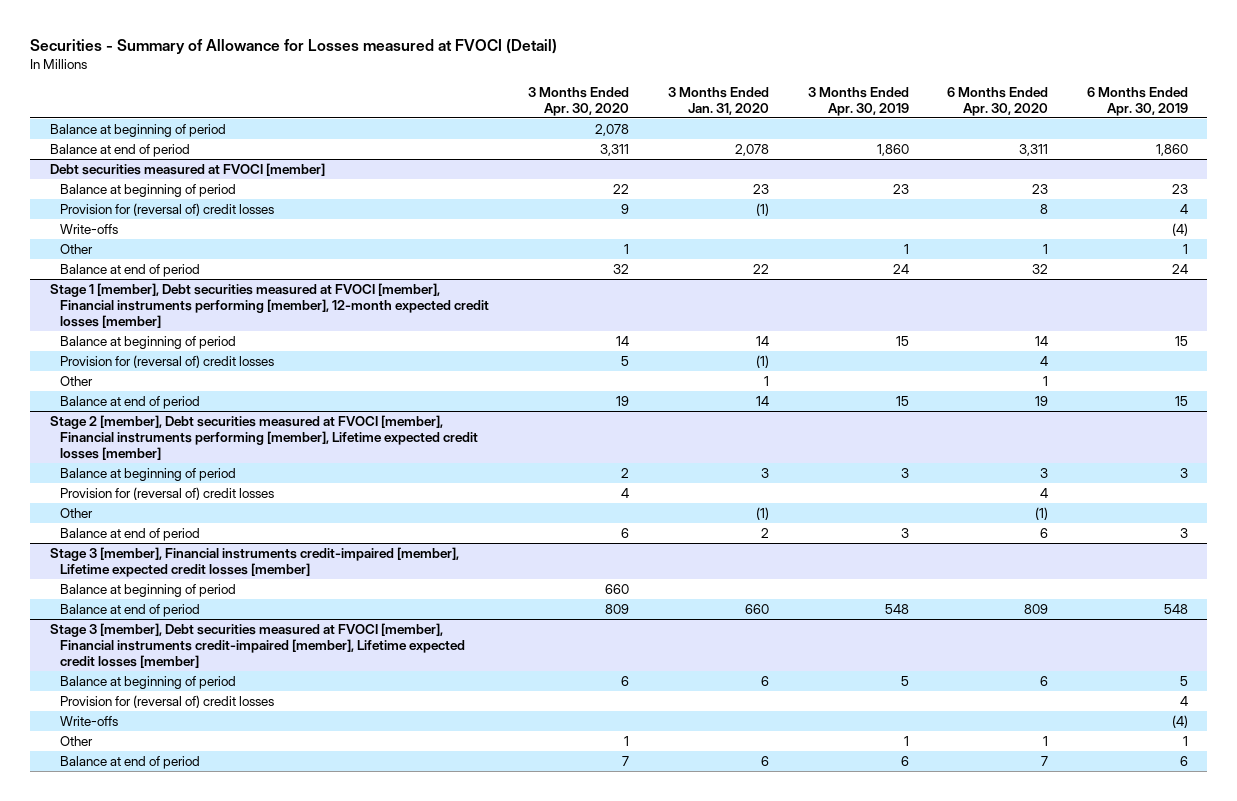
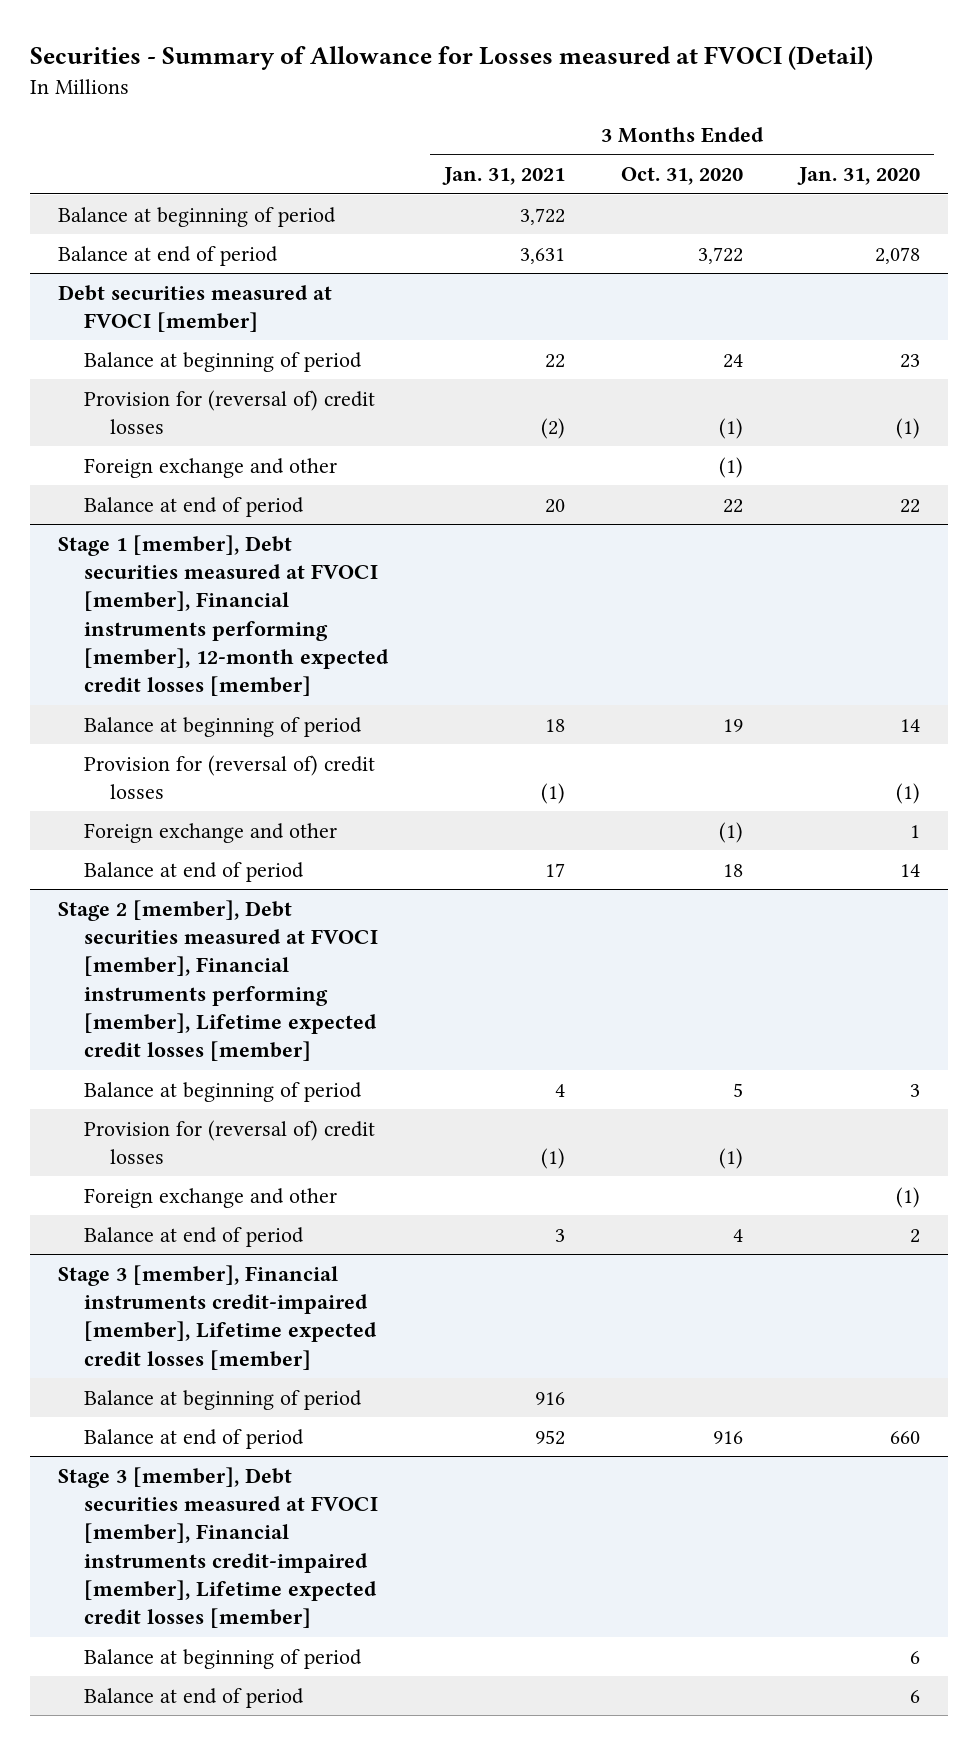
[528,87,630,117] 3 Months Ended Apr. 30, 2020 -> none
[807,87,909,117] 3 Months Ended Apr. 30, 2019 -> none
[947,87,1049,117] 6 Months Ended Apr. 30, 2020 -> none
[1086,87,1188,117] 6 Months Ended Apr. 30, 2019 -> none
none -> [441,167,565,186] Jan. 31, 2021
none -> [620,167,743,186] Oct. 31, 2020
[60,223,119,234] Write-offs -> none
[60,243,94,254] Other -> [83,457,337,478] Foreign exchange and other
[60,375,94,386] Other -> [83,822,337,843] Foreign exchange and other
[60,507,94,518] Other -> [83,1187,337,1208] Foreign exchange and other
[60,694,275,708] Provision for (reversal of) credit losses -> none
[60,715,119,726] Write-offs -> none
[60,735,94,746] Other -> none

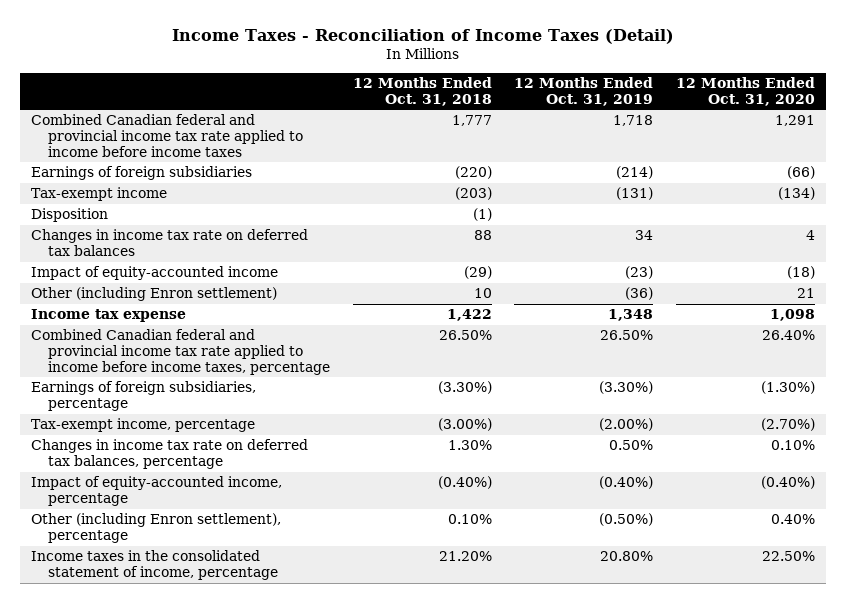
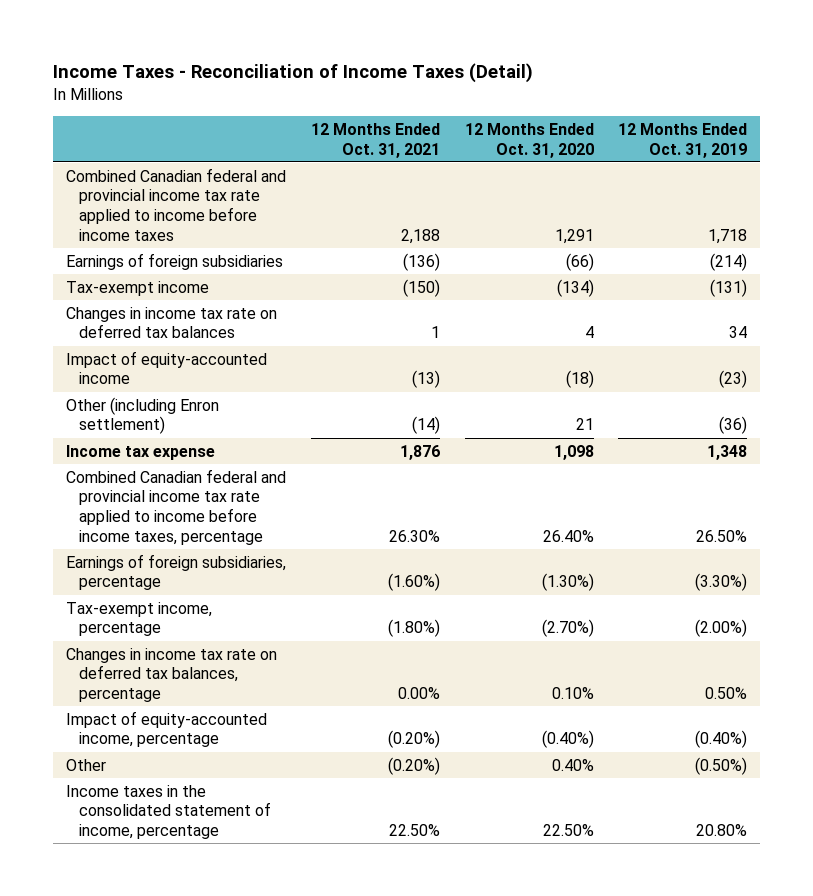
[352,77,492,106] 12 Months Ended Oct. 31, 2018 -> none
none -> [310,122,440,158] 12 Months Ended Oct. 31, 2021
[31,208,109,223] Disposition -> none
[31,513,282,544] Other (including Enron settlement), percentage -> [65,758,106,771] Other

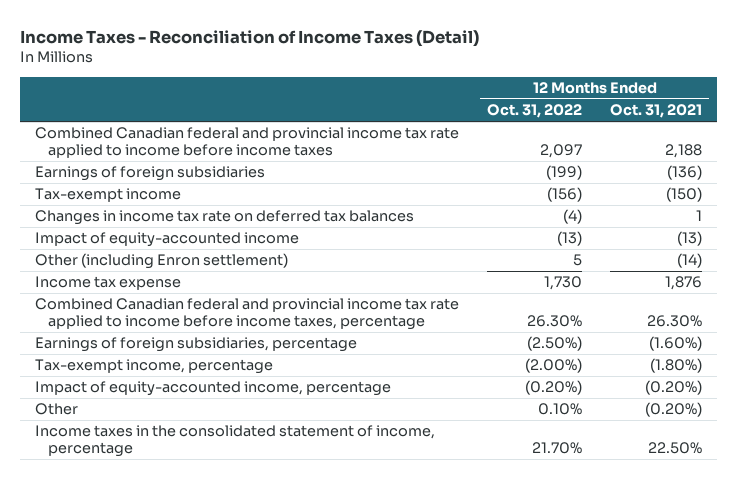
[464,122,594,158] 12 Months Ended Oct. 31, 2020 -> none
[618,122,748,158] 12 Months Ended Oct. 31, 2019 -> none
none -> [486,104,582,119] Oct. 31, 2022
[65,647,277,702] Changes in income tax rate on deferred tax balances, percentage -> none

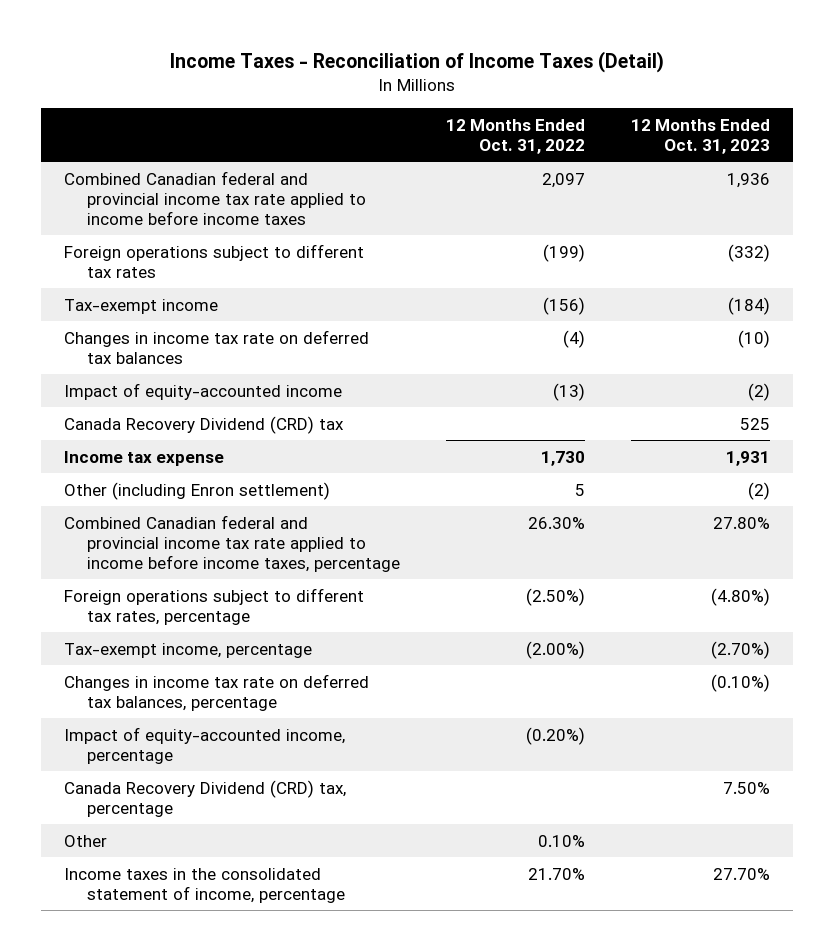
[610,104,703,119] Oct. 31, 2021 -> none
none -> [630,118,770,154] 12 Months Ended Oct. 31, 2023
[34,166,265,182] Earnings of foreign subsidiaries -> [63,243,364,278] Foreign operations subject to different tax rates
none -> [63,415,344,434] Canada Recovery Dividend (CRD) tax
[34,253,288,270] Other (including Enron settlement) -> [63,481,330,500] Other (including Enron settlement)
[34,337,357,353] Earnings of foreign subsidiaries, percentage -> [63,587,364,625] Foreign operations subject to different tax rates, percentage
none -> [63,673,369,711] Changes in income tax rate on deferred tax balances, percentage
none -> [63,779,346,817] Canada Recovery Dividend (CRD) tax, percentage

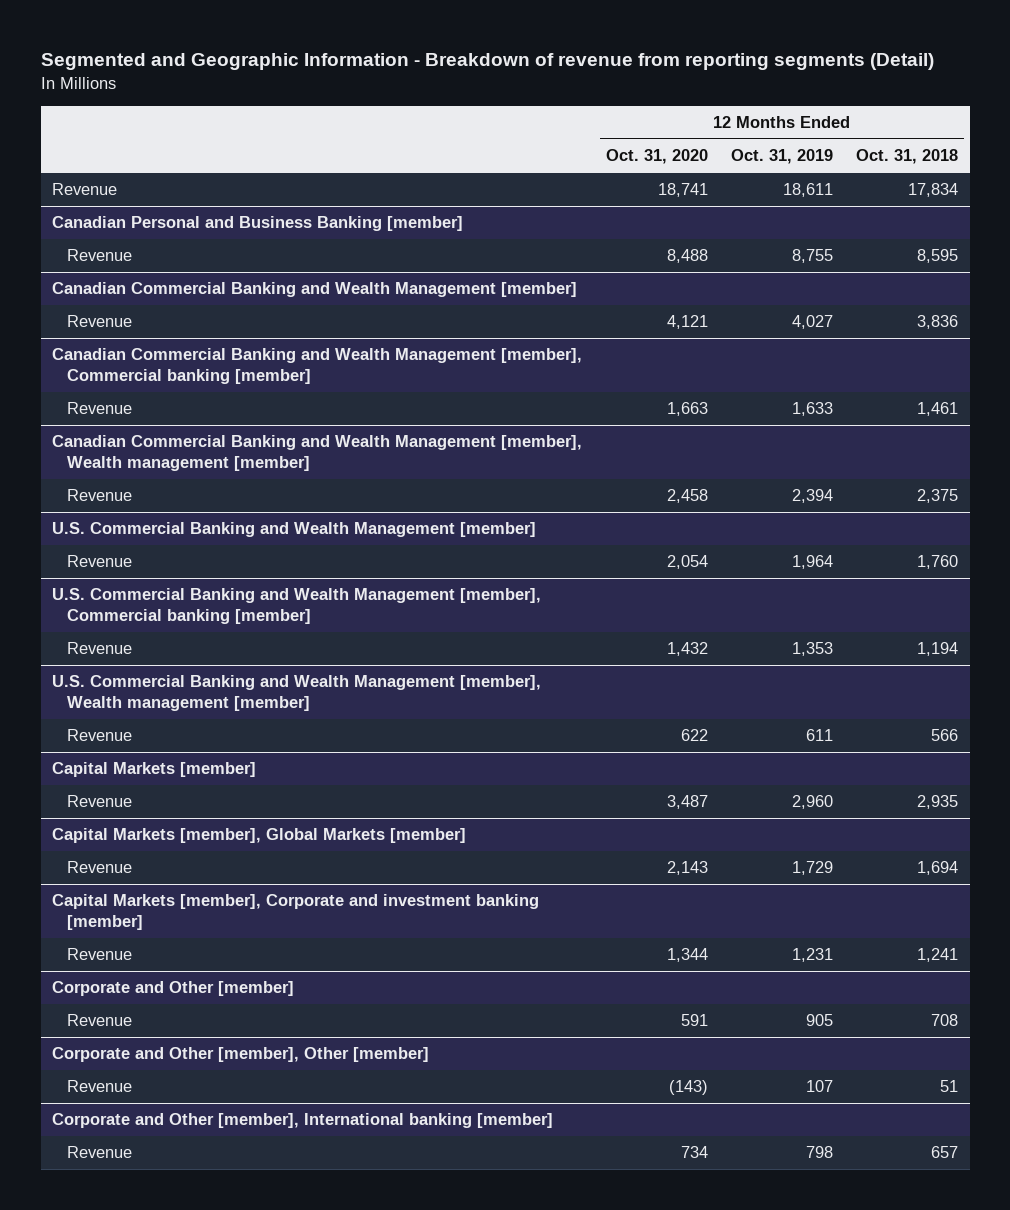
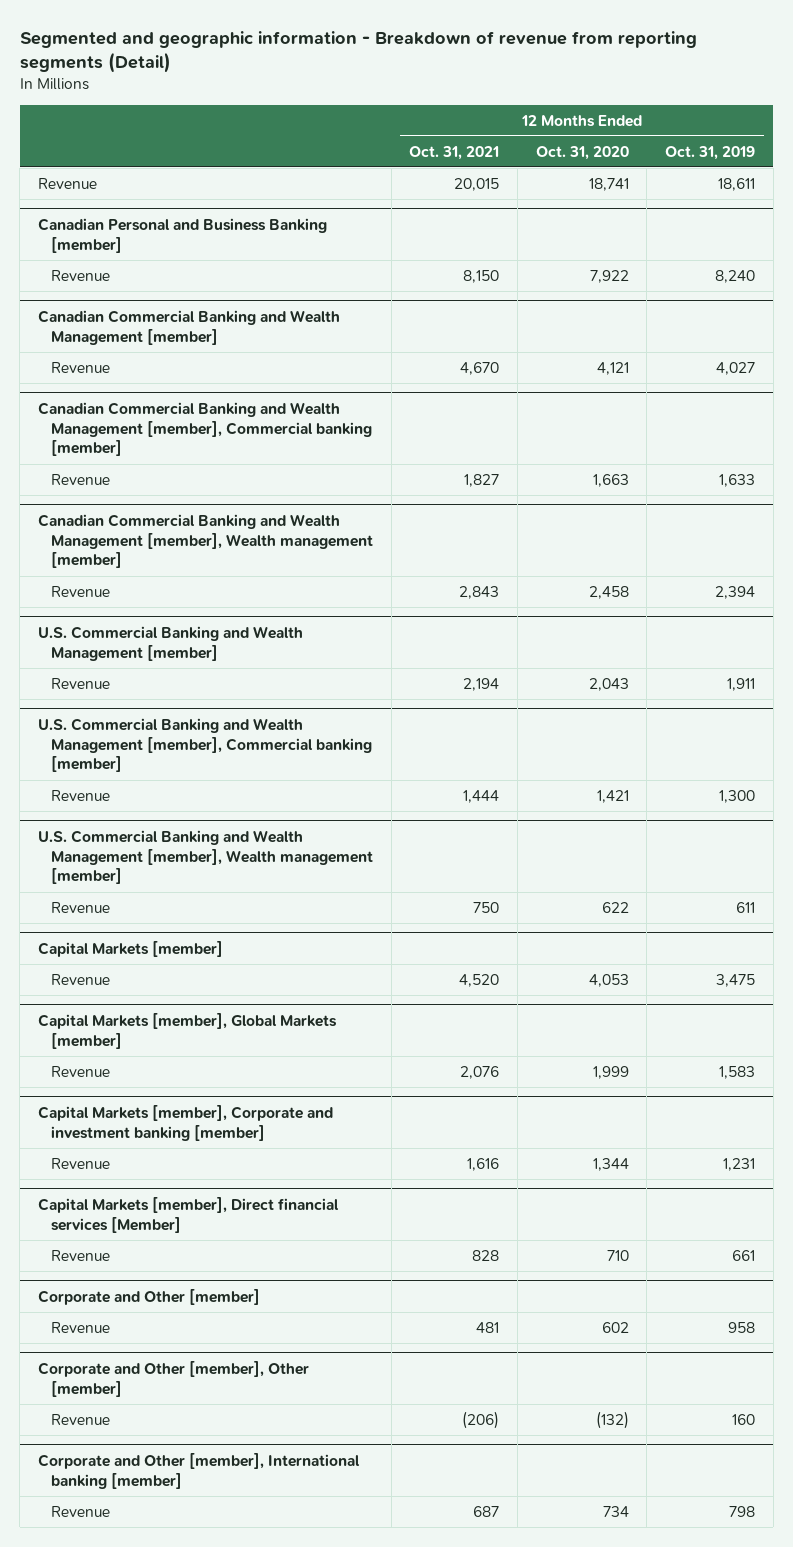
[40,53,934,71] Segmented and Geographic Information - Breakdown of revenue from reporting segments (Detail) -> [19,31,697,74] Segmented and geographic information - Breakdown of revenue from reporting segments (Detail)
[856,149,959,165] Oct. 31, 2018 -> none
none -> [409,145,500,160] Oct. 31, 2021
[666,249,708,264] 8,488 -> [589,269,629,283] 7,922
[791,249,833,264] 8,755 -> [715,269,756,283] 8,240
[666,555,708,570] 2,054 -> [588,677,629,691] 2,043
[791,555,833,570] 1,964 -> [727,677,756,691] 1,911
[666,642,708,657] 1,432 -> [596,789,629,803] 1,421
[791,642,833,657] 1,353 -> [719,789,756,803] 1,300
[666,795,708,810] 3,487 -> [588,973,629,987] 4,053
[791,795,833,810] 2,960 -> [716,973,756,987] 3,475
[666,861,708,876] 2,143 -> [592,1065,629,1079] 1,999
[791,861,833,876] 1,729 -> [719,1065,756,1079] 1,583
none -> [38,1196,340,1233] Capital Markets [member], Direct financial services [Member]
none -> [50,1249,110,1261] Revenue
[680,1014,708,1027] 591 -> [601,1321,629,1333] 602
[805,1014,833,1027] 905 -> [728,1321,756,1333] 958
[668,1080,708,1096] (143) -> [595,1410,629,1429] (132)
[805,1080,833,1093] 107 -> [732,1413,756,1425] 160

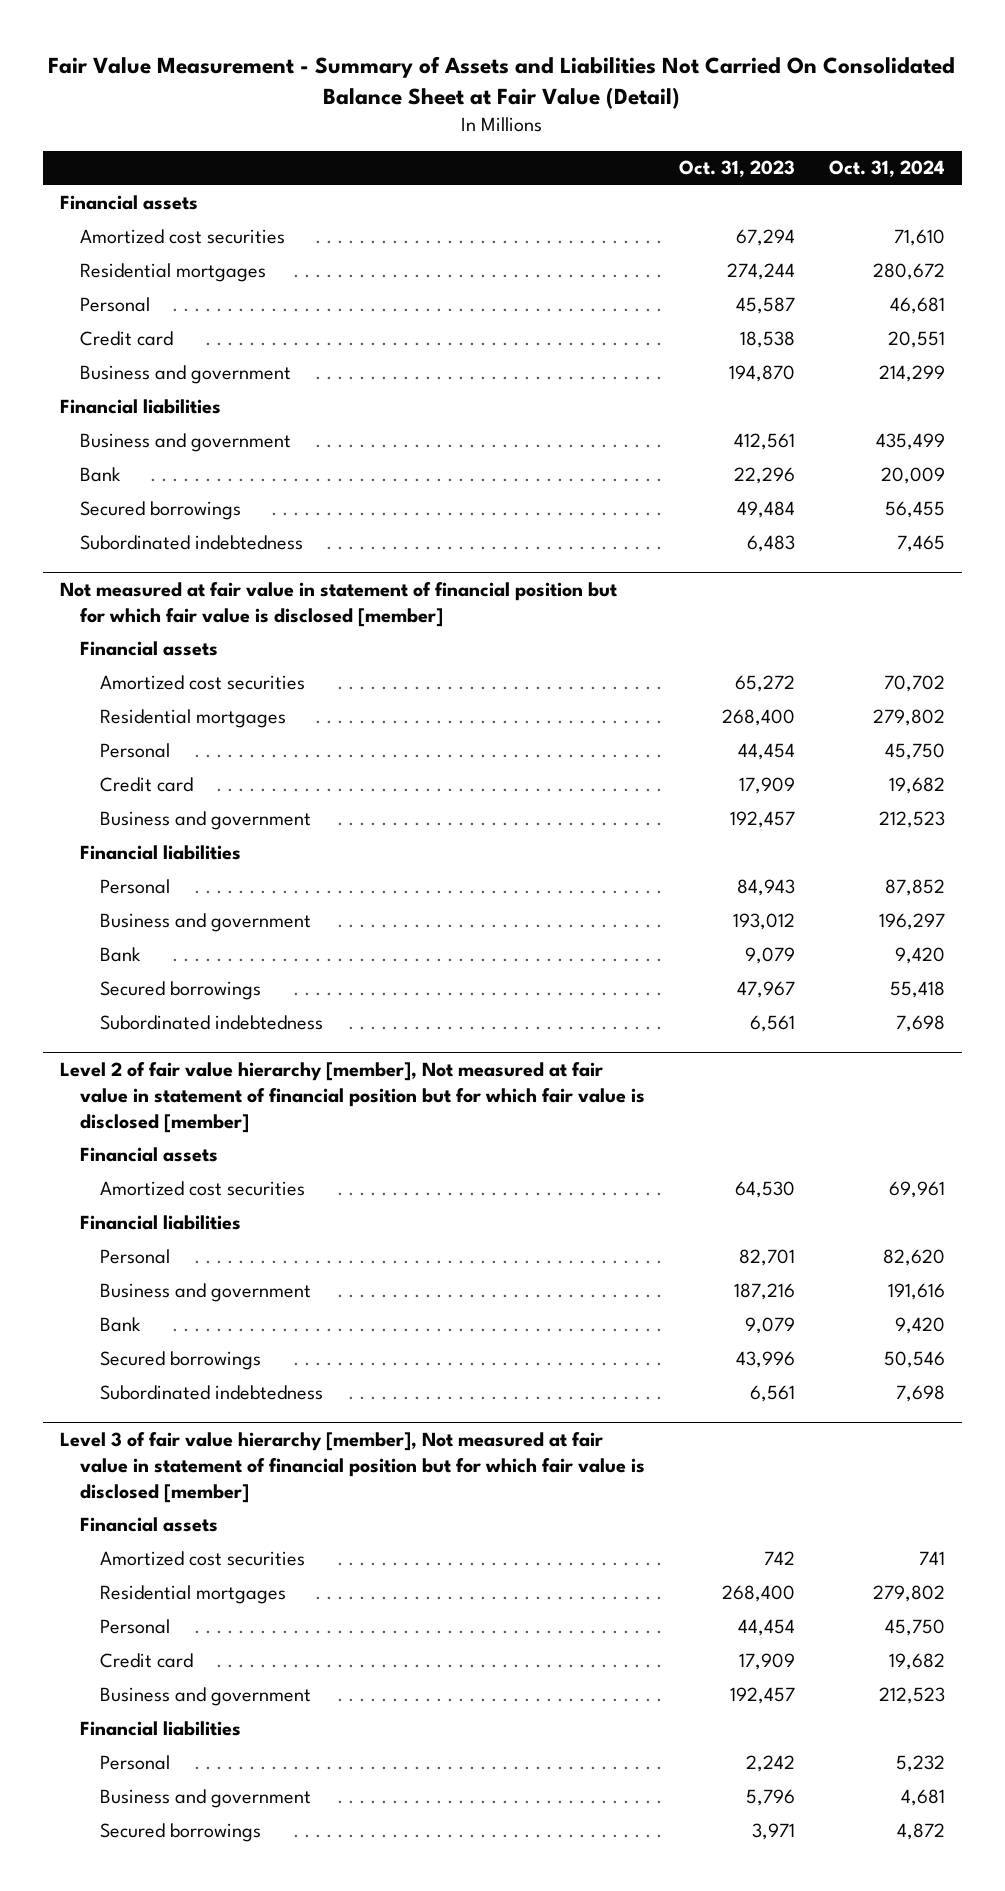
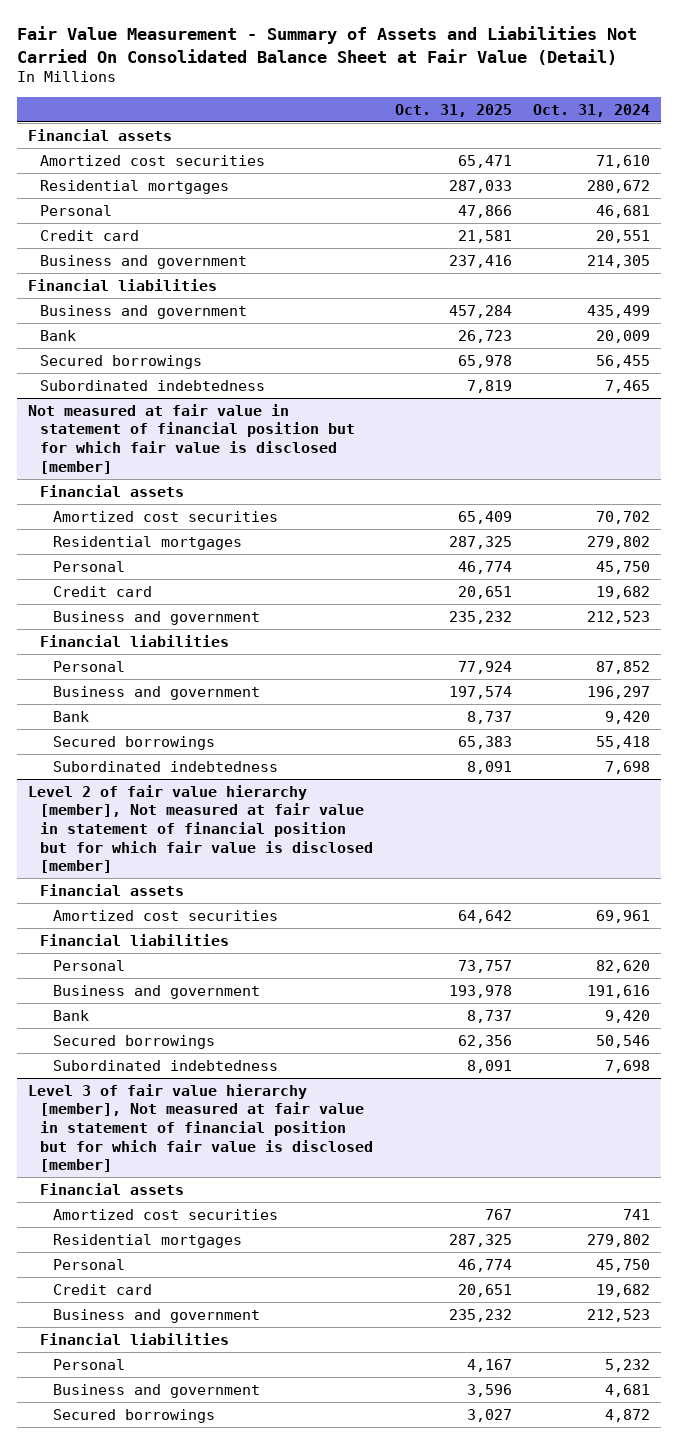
[678,160,795,178] Oct. 31, 2023 -> none
none -> [394,103,512,117] Oct. 31, 2025
[879,365,946,383] 214,299 -> [587,254,651,268] 214,305

